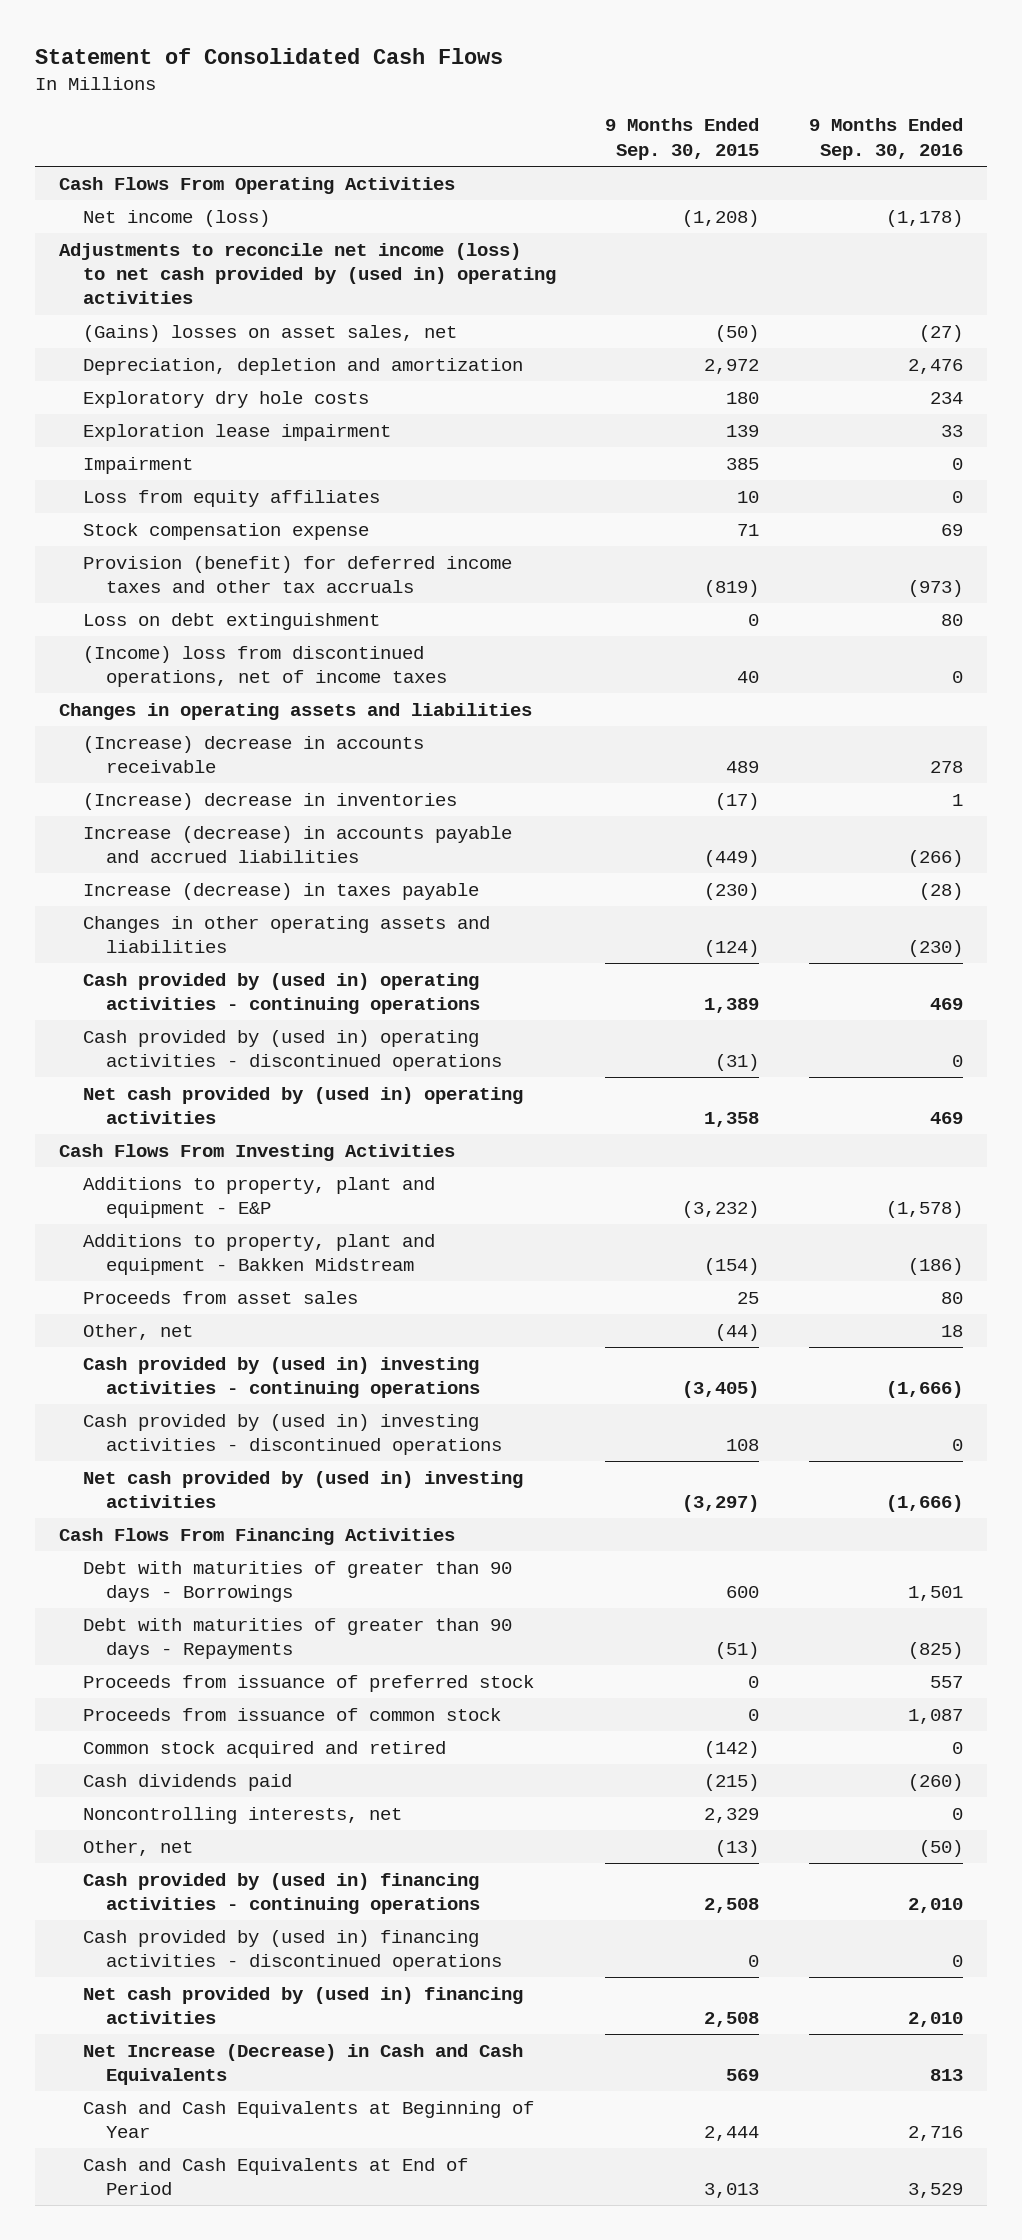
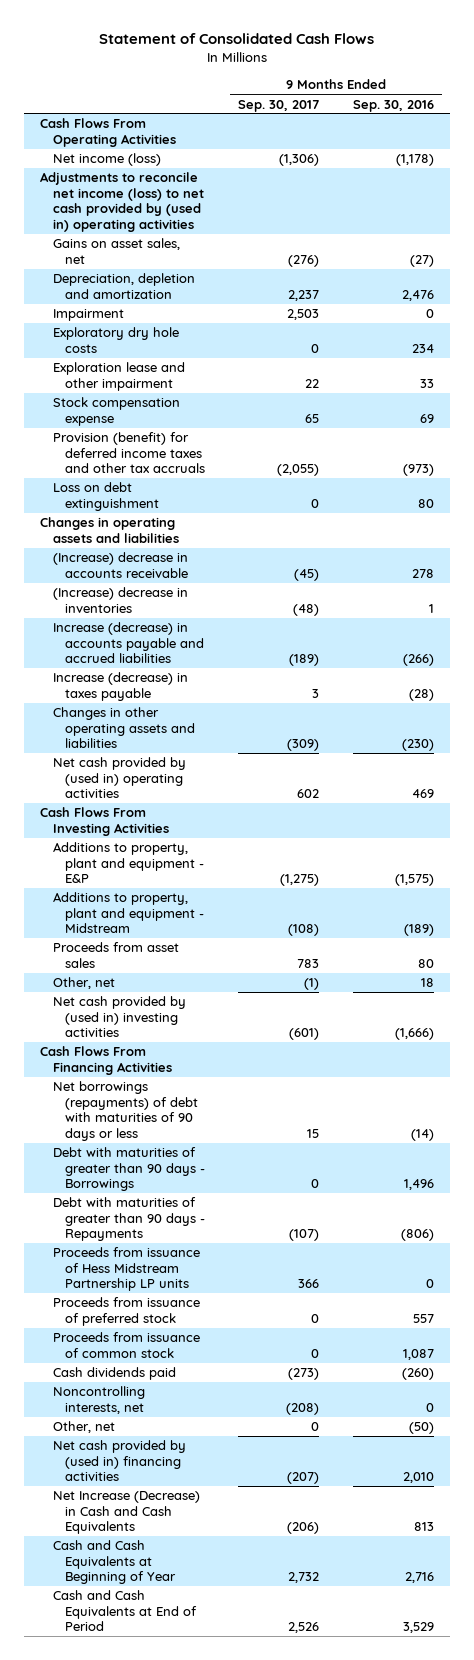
[605,118,760,160] 9 Months Ended Sep. 30, 2015 -> none
none -> [238,99,320,112] Sep. 30, 2017
[82,324,457,342] (Gains) losses on asset sales, net -> [52,238,180,264] Gains on asset sales, net
[82,423,391,441] Exploration lease impairment -> none
[82,489,380,507] Loss from equity affiliates -> none
[82,390,369,408] Exploratory dry hole costs -> [52,327,179,353] Exploratory dry hole costs
none -> [52,362,185,391] Exploration lease and other impairment
[82,645,448,688] (Income) loss from discontinued operations, net of income taxes -> none
[82,972,481,1015] Cash provided by (used in) operating activities - continuing operations -> none
[82,1029,503,1072] Cash provided by (used in) operating activities - discontinued operations -> none
[885,1201,963,1219] (1,578) -> [394,874,434,887] (1,575)
[82,1233,435,1276] Additions to property, plant and equipment - Bakken Midstream -> [52,892,205,934] Additions to property, plant and equipment - Midstream
[907,1258,963,1276] (186) -> [403,924,434,937] (189)
[82,1356,481,1399] Cash provided by (used in) investing activities - continuing operations -> none
[82,1413,503,1456] Cash provided by (used in) investing activities - discontinued operations -> none
none -> [52,1081,199,1141] Net borrowings (repayments) of debt with maturities of 90 days or less
[907,1586,963,1602] 1,501 -> [403,1179,434,1191] 1,496
[907,1642,963,1660] (825) -> [400,1229,434,1242] (806)
none -> [52,1247,200,1292] Proceeds from issuance of Hess Midstream Partnership LP units
[82,1740,446,1758] Common stock acquired and retired -> none
[82,1872,481,1915] Cash provided by (used in) financing activities - continuing operations -> none
[82,1929,503,1972] Cash provided by (used in) financing activities - discontinued operations -> none

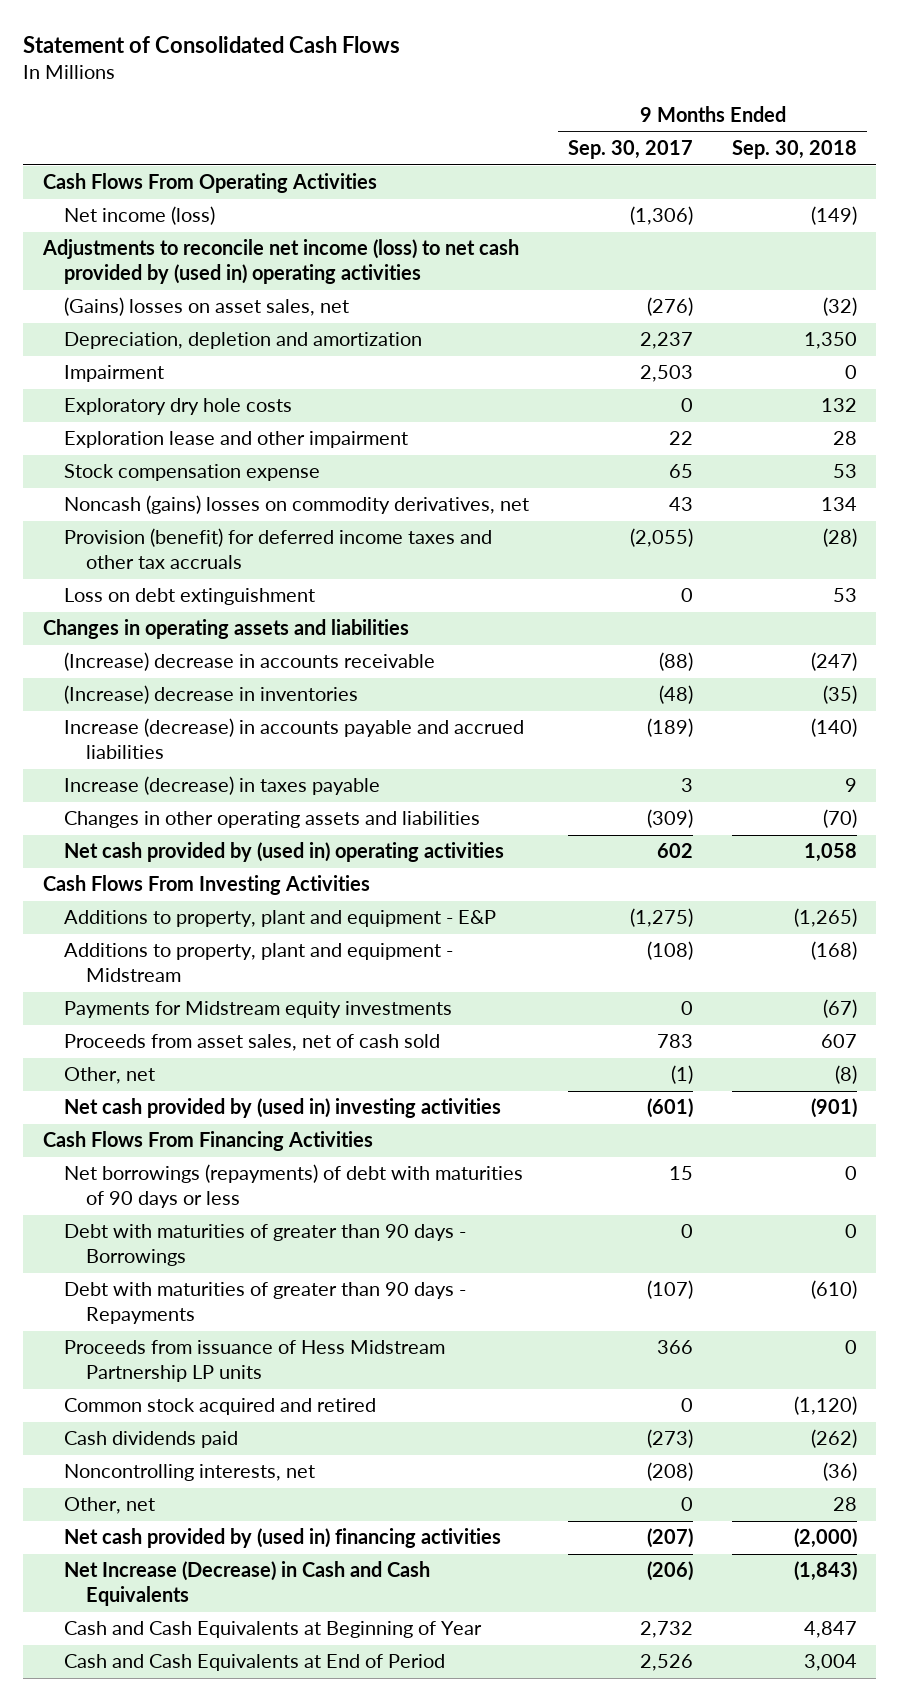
[352,99,434,112] Sep. 30, 2016 -> none
none -> [732,140,858,160] Sep. 30, 2018
[52,238,180,264] Gains on asset sales, net -> [64,297,350,317] (Gains) losses on asset sales, net
none -> [64,495,530,515] Noncash (gains) losses on commodity derivatives, net
[294,568,320,581] (45) -> [659,652,694,672] (88)
none -> [64,1001,453,1019] Payments for Midstream equity investments
[52,942,179,968] Proceeds from asset sales -> [64,1034,441,1052] Proceeds from asset sales, net of cash sold
[52,1297,200,1326] Proceeds from issuance of preferred stock -> none
[52,1332,200,1358] Proceeds from issuance of common stock -> none
none -> [64,1398,377,1416] Common stock acquired and retired

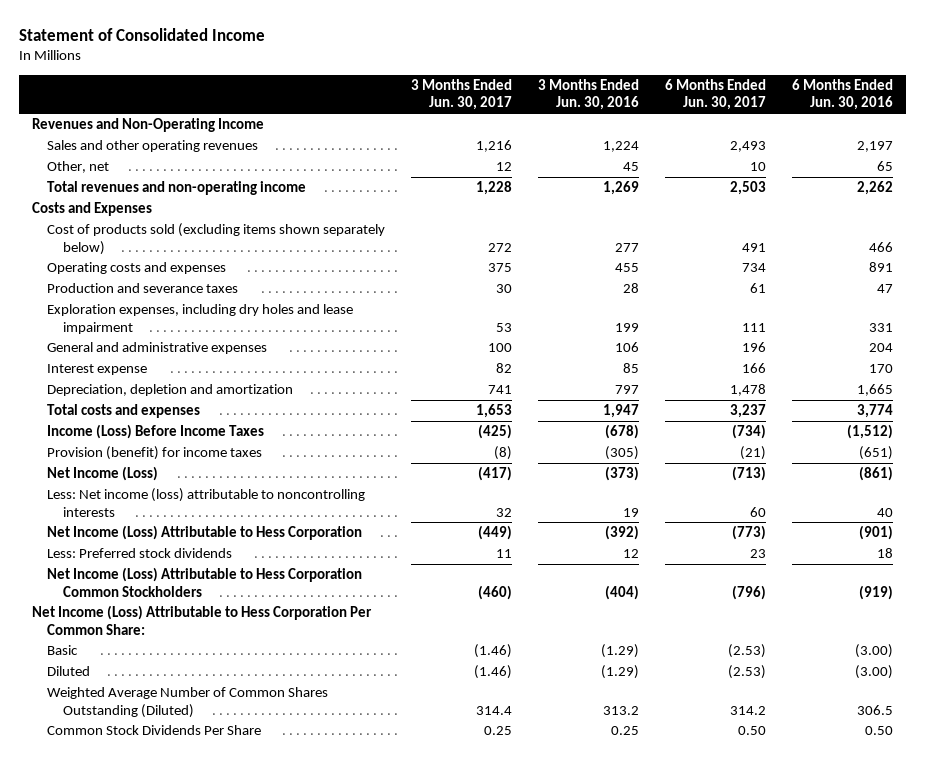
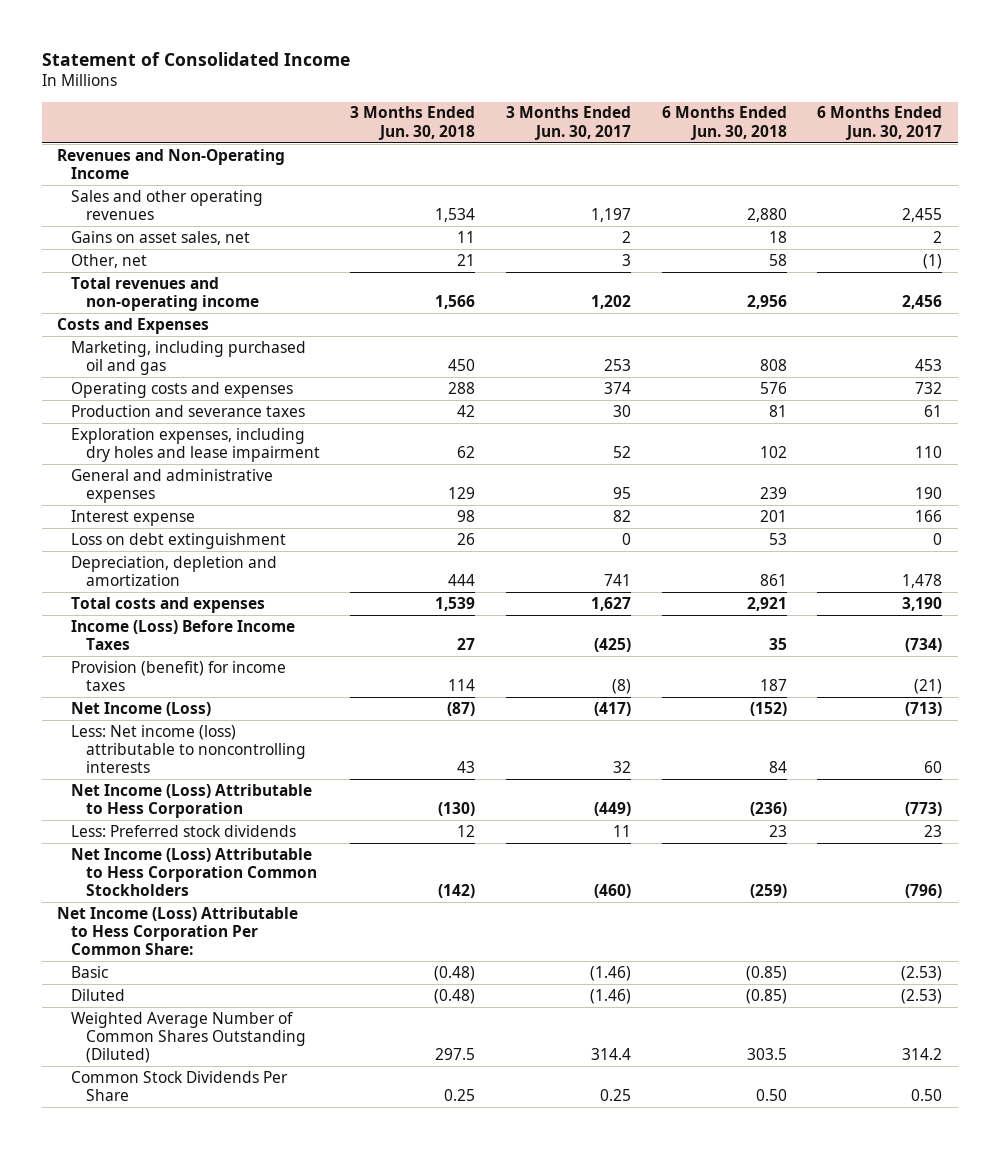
[538,78,640,111] 3 Months Ended Jun. 30, 2016 -> none
[792,78,894,111] 6 Months Ended Jun. 30, 2016 -> none
none -> [350,106,476,140] 3 Months Ended Jun. 30, 2018
none -> [661,106,787,140] 6 Months Ended Jun. 30, 2018
[476,140,513,153] 1,216 -> [590,208,631,223] 1,197
[730,141,767,153] 2,493 -> [902,208,943,223] 2,455
none -> [71,230,251,245] Gains on asset sales, net
[496,162,513,172] 12 -> [621,253,631,266] 3
[750,162,767,172] 10 -> [923,253,943,269] (1)
[476,181,513,196] 1,228 -> [590,295,631,310] 1,202
[730,181,767,196] 2,503 -> [902,295,943,310] 2,456
[47,223,386,255] Cost of products sold (excluding items shown separately below) -> none
none -> [71,340,307,376] Marketing, including purchased oil and gas
[488,263,513,273] 375 -> [603,381,631,394] 374
[742,263,767,273] 734 -> [915,381,943,394] 732
[496,322,513,332] 53 -> [612,446,631,459] 52
[742,322,767,332] 111 -> [915,446,943,459] 110
[488,343,513,353] 100 -> [612,487,631,500] 95
[742,342,767,353] 196 -> [915,487,943,500] 190
none -> [71,532,287,549] Loss on debt extinguishment
[476,404,513,419] 1,653 -> [590,596,631,611] 1,627
[730,404,767,419] 3,237 -> [902,596,943,611] 3,190

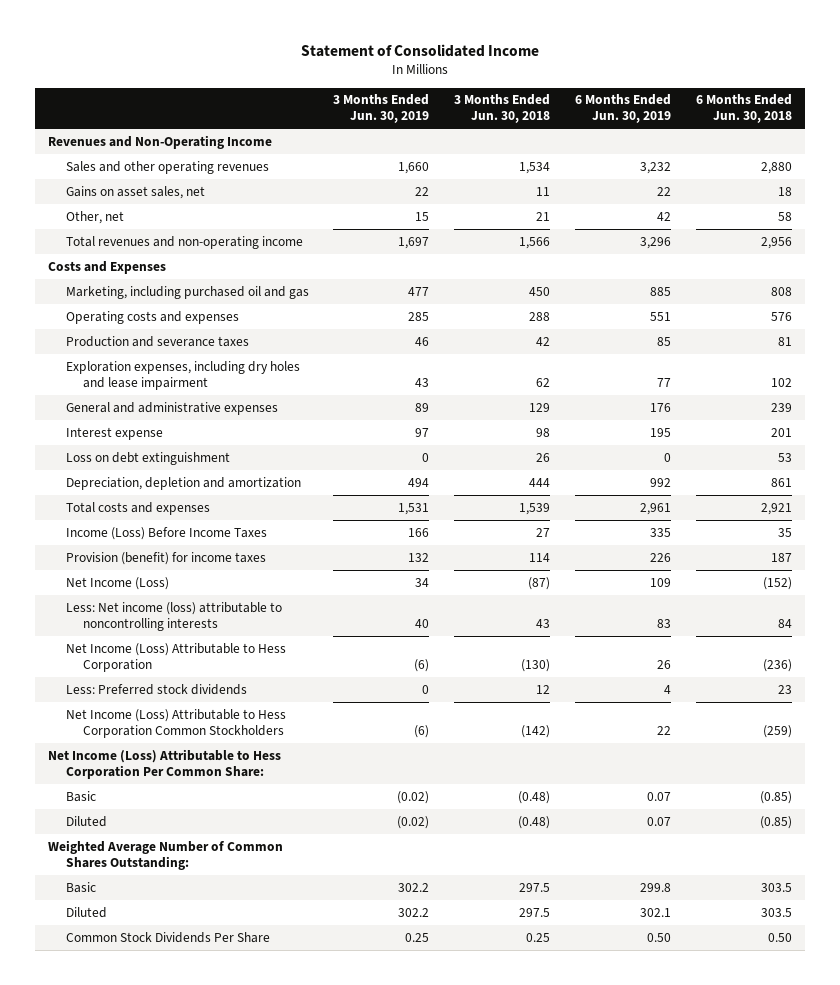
[505,106,631,140] 3 Months Ended Jun. 30, 2017 -> none
[817,106,943,140] 6 Months Ended Jun. 30, 2017 -> none
none -> [333,94,430,124] 3 Months Ended Jun. 30, 2019
none -> [575,94,672,124] 6 Months Ended Jun. 30, 2019
none -> [47,839,283,870] Weighted Average Number of Common Shares Outstanding:
none -> [65,881,96,893] Basic
[71,1011,306,1064] Weighted Average Number of Common Shares Outstanding (Diluted) -> [65,906,107,918] Diluted

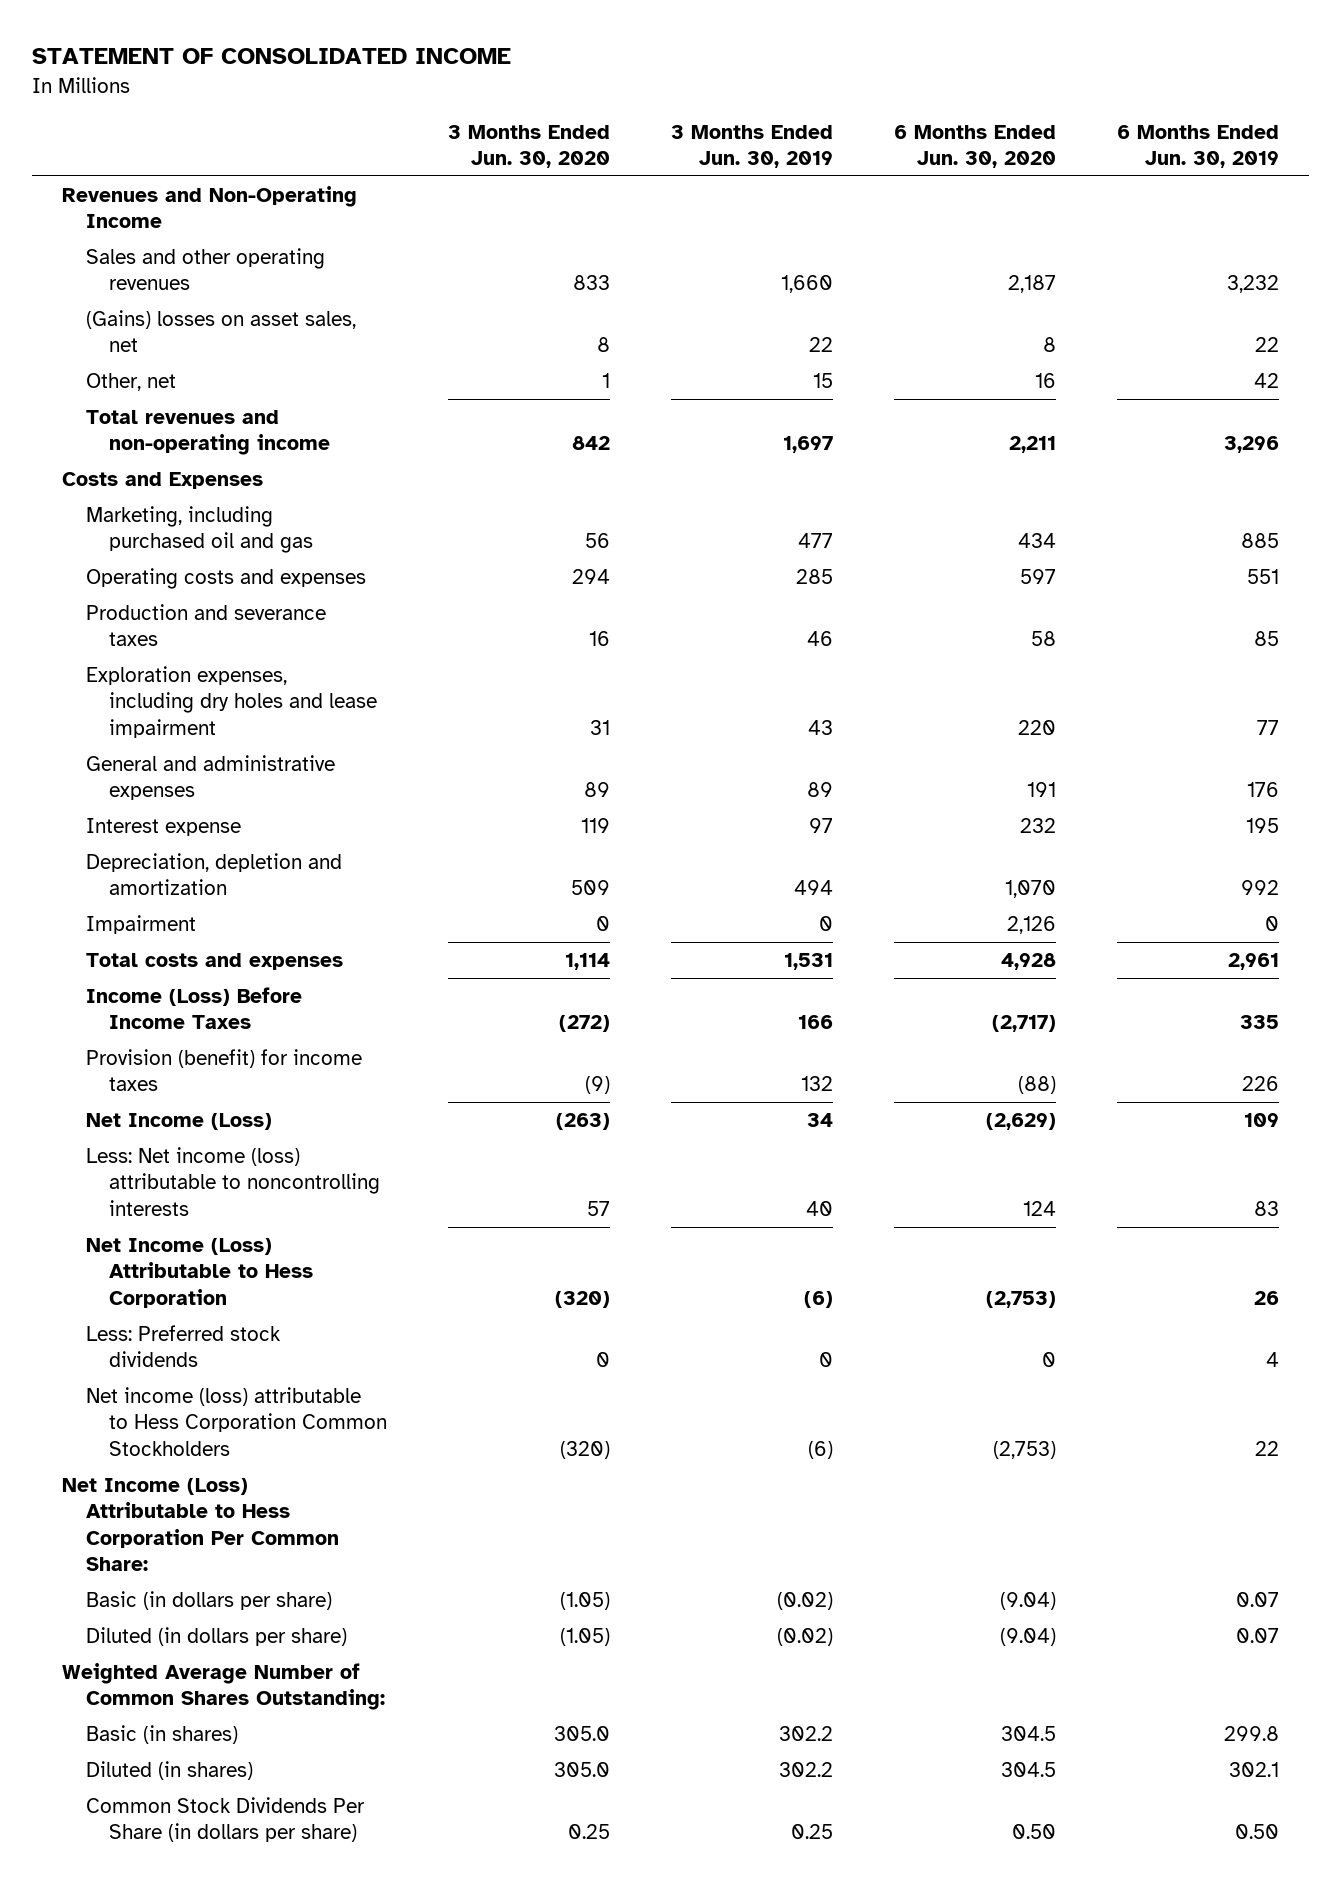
[300,44,539,58] Statement of Consolidated Income -> [31,48,511,65] STATEMENT OF CONSOLIDATED INCOME
[454,94,551,124] 3 Months Ended Jun. 30, 2018 -> none
[696,94,793,124] 6 Months Ended Jun. 30, 2018 -> none
none -> [448,124,611,169] 3 Months Ended Jun. 30, 2020
none -> [893,124,1056,169] 6 Months Ended Jun. 30, 2020
[65,185,205,199] Gains on asset sales, net -> [85,310,356,353] (Gains) losses on asset sales, net
[65,451,230,465] Loss on debt extinguishment -> none
none -> [85,915,196,935] Impairment
[65,708,286,738] Net Income (Loss) Attributable to Hess Corporation Common Stockholders -> [85,1387,388,1456] Net income (loss) attributable to Hess Corporation Common Stockholders
[65,790,96,802] Basic -> [85,1591,332,1611] Basic (in dollars per share)
[65,815,107,827] Diluted -> [85,1627,347,1647] Diluted (in dollars per share)
[65,881,96,893] Basic -> [85,1725,238,1745] Basic (in shares)
[65,906,107,918] Diluted -> [85,1761,253,1781] Diluted (in shares)
[65,931,270,943] Common Stock Dividends Per Share -> [85,1797,365,1843] Common Stock Dividends Per Share (in dollars per share)

